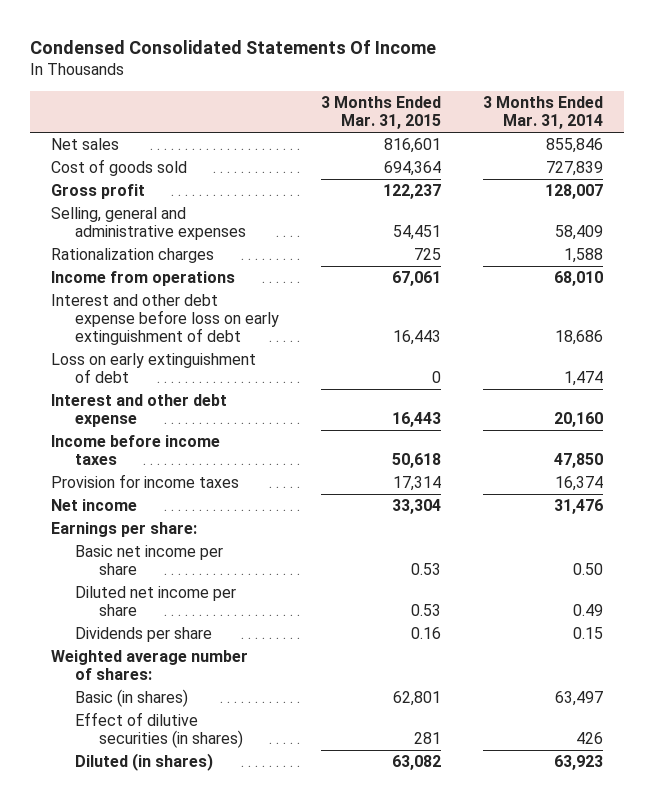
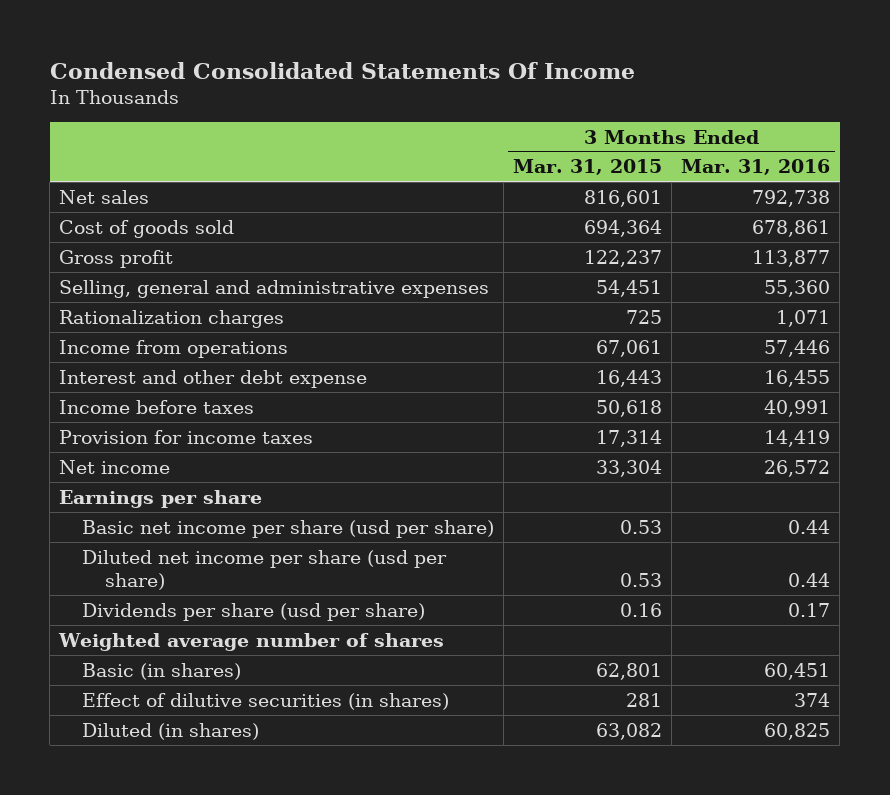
[482,96,603,130] 3 Months Ended Mar. 31, 2014 -> none
none -> [681,159,831,176] Mar. 31, 2016
[50,294,279,346] Interest and other debt expense before loss on early extinguishment of debt -> none
[50,353,256,384] Loss on early extinguishment of debt -> none
[50,435,220,466] Income before income taxes -> [59,399,255,414] Income before taxes
[50,522,197,538] Earnings per share: -> [59,489,263,508] Earnings per share
[74,545,223,576] Basic net income per share -> [82,519,495,538] Basic net income per share (usd per share)
[74,586,236,617] Diluted net income per share -> [82,549,448,590] Diluted net income per share (usd per share)
[74,627,212,643] Dividends per share -> [82,602,426,621] Dividends per share (usd per share)
[50,650,248,681] Weighted average number of shares: -> [58,632,445,651] Weighted average number of shares

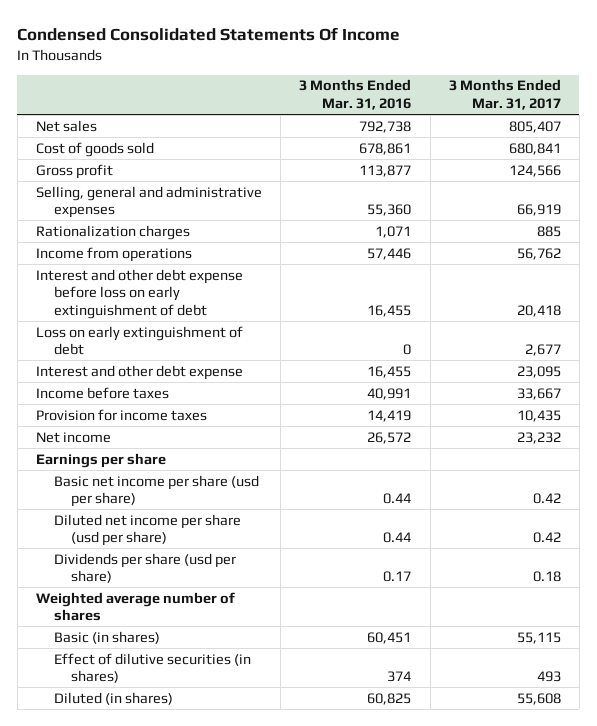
[513,159,663,176] Mar. 31, 2015 -> none
none -> [448,79,561,111] 3 Months Ended Mar. 31, 2017
none -> [36,268,244,320] Interest and other debt expense before loss on early extinguishment of debt
none -> [36,325,244,356] Loss on early extinguishment of debt

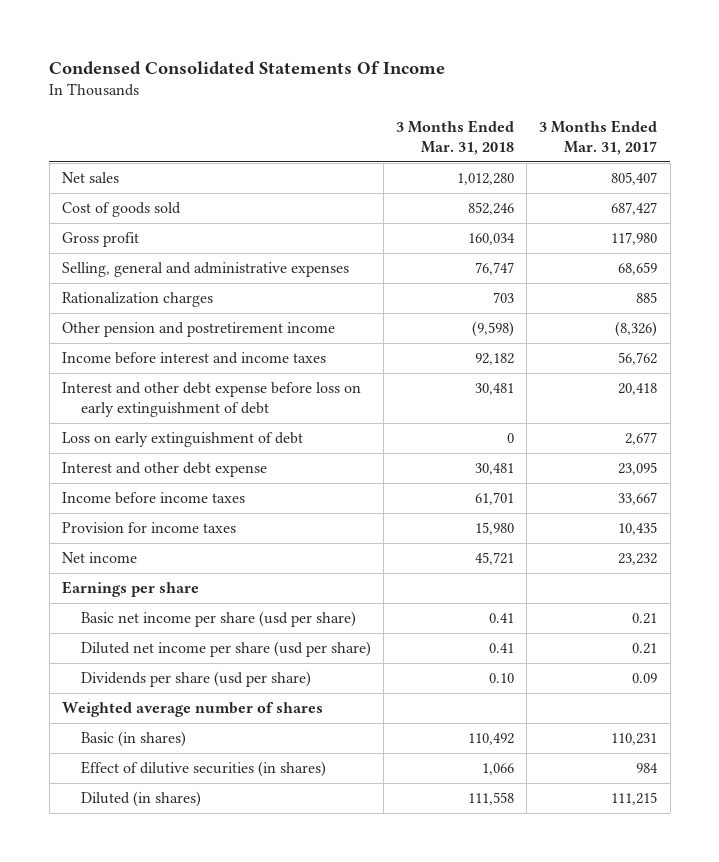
[299,79,412,111] 3 Months Ended Mar. 31, 2016 -> none
none -> [396,119,515,155] 3 Months Ended Mar. 31, 2018
[508,142,561,155] 680,841 -> [611,202,658,216] 687,427
[508,164,561,177] 124,566 -> [611,232,658,246] 117,980
[516,204,561,217] 66,919 -> [618,262,658,276] 68,659
none -> [61,322,335,338] Other pension and postretirement income
[36,246,193,262] Income from operations -> [61,352,326,365] Income before interest and income taxes
[36,386,170,399] Income before taxes -> [61,492,245,505] Income before income taxes
[532,493,561,505] 0.42 -> [632,613,658,625] 0.21
[532,532,561,544] 0.42 -> [632,643,658,655] 0.21
[532,571,561,583] 0.18 -> [632,673,658,684] 0.09
[516,631,561,644] 55,115 -> [611,733,658,746] 110,231
[536,671,561,683] 493 -> [636,763,659,774] 984
[516,692,561,705] 55,608 -> [611,792,658,806] 111,215

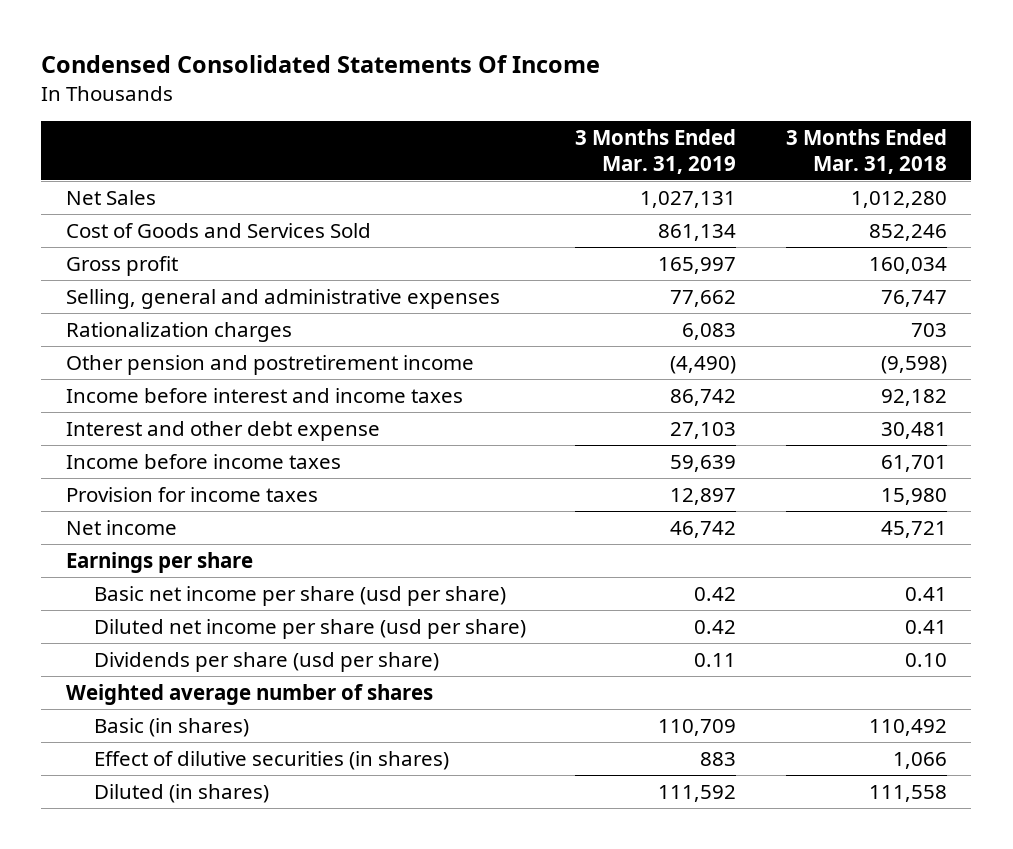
[539,119,658,155] 3 Months Ended Mar. 31, 2017 -> none
none -> [575,128,737,174] 3 Months Ended Mar. 31, 2019
[61,172,119,184] Net sales -> [66,189,157,205] Net Sales
[61,202,181,218] Cost of goods sold -> [66,222,372,238] Cost of Goods and Services Sold
[61,382,361,418] Interest and other debt expense before loss on early extinguishment of debt -> none
[61,432,303,448] Loss on early extinguishment of debt -> none

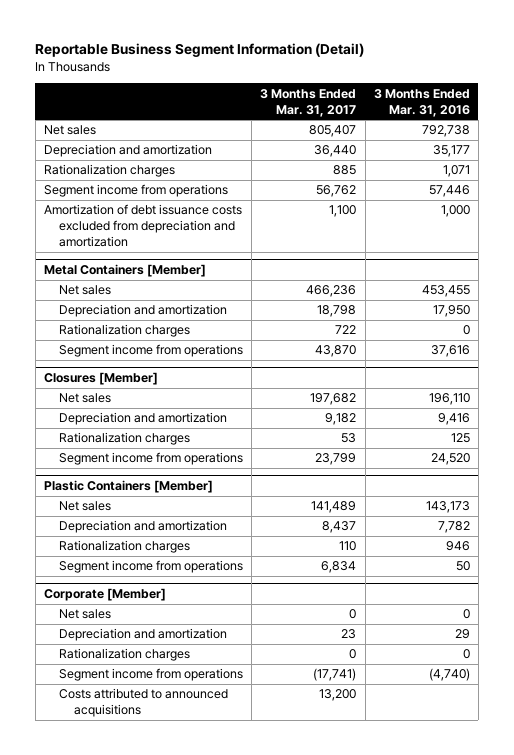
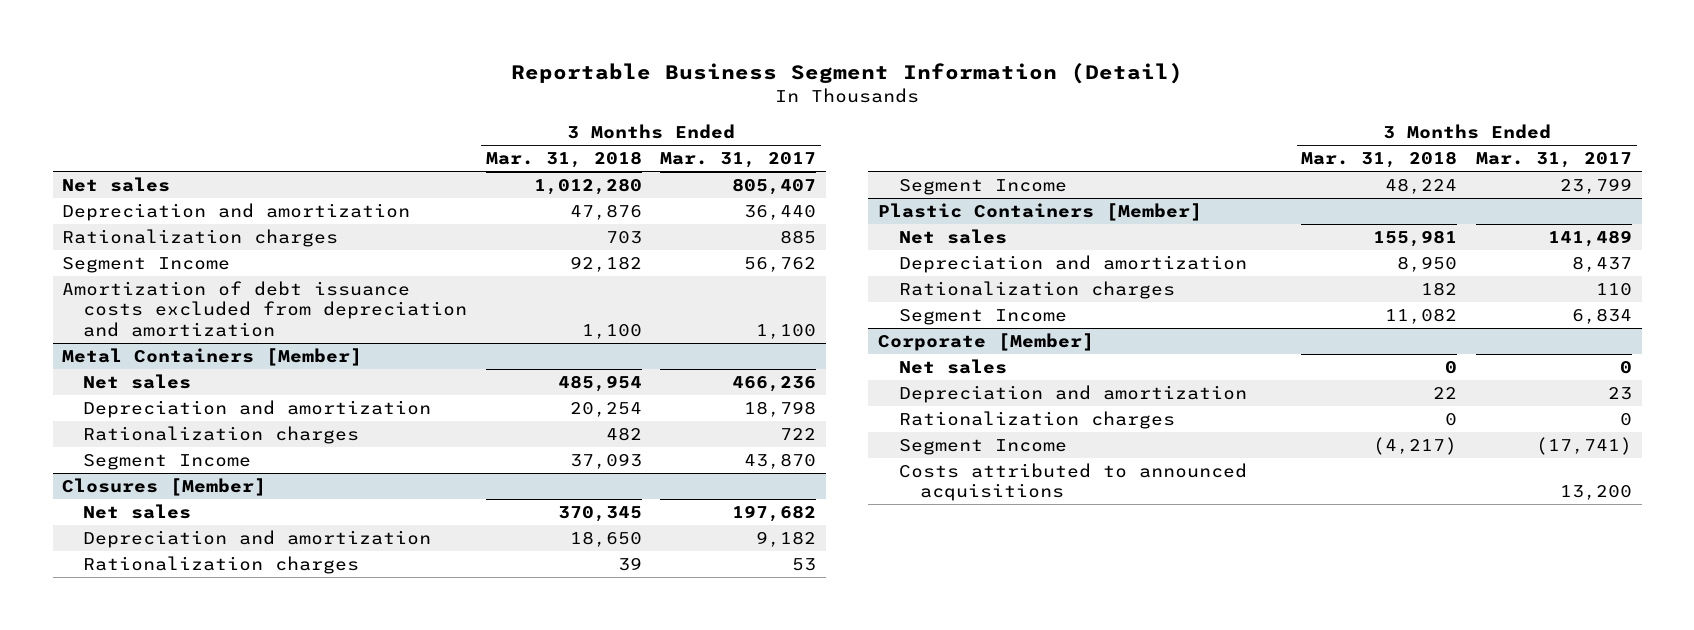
[373,88,470,117] 3 Months Ended Mar. 31, 2016 -> none
none -> [485,151,642,169] Mar. 31, 2018
[43,184,228,198] Segment income from operations -> [61,256,230,273] Segment Income
[58,344,243,358] Segment income from operations -> [82,453,251,470] Segment Income
[58,452,243,466] Segment income from operations -> [898,178,1067,195] Segment Income
[58,560,243,574] Segment income from operations -> [898,308,1067,325] Segment Income
[58,668,243,682] Segment income from operations -> [898,438,1067,455] Segment Income

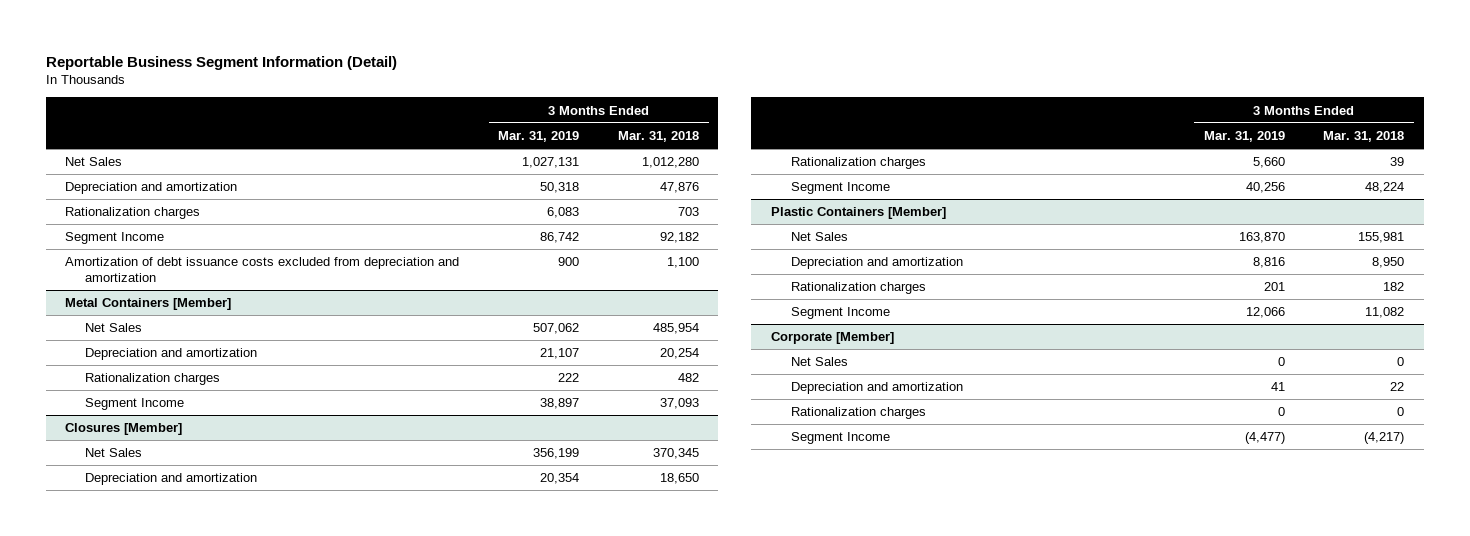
[660,152,817,169] Mar. 31, 2017 -> none
none -> [498,131,580,143] Mar. 31, 2019
[61,176,170,192] Net sales -> [65,157,123,167] Net Sales
[82,373,191,389] Net sales -> [85,323,143,333] Net Sales
[82,503,191,519] Net sales -> [85,448,143,458] Net Sales
[898,228,1007,244] Net sales -> [790,232,848,242] Net Sales
[898,358,1007,374] Net sales -> [790,357,848,367] Net Sales
[898,462,1247,502] Costs attributed to announced acquisitions -> none

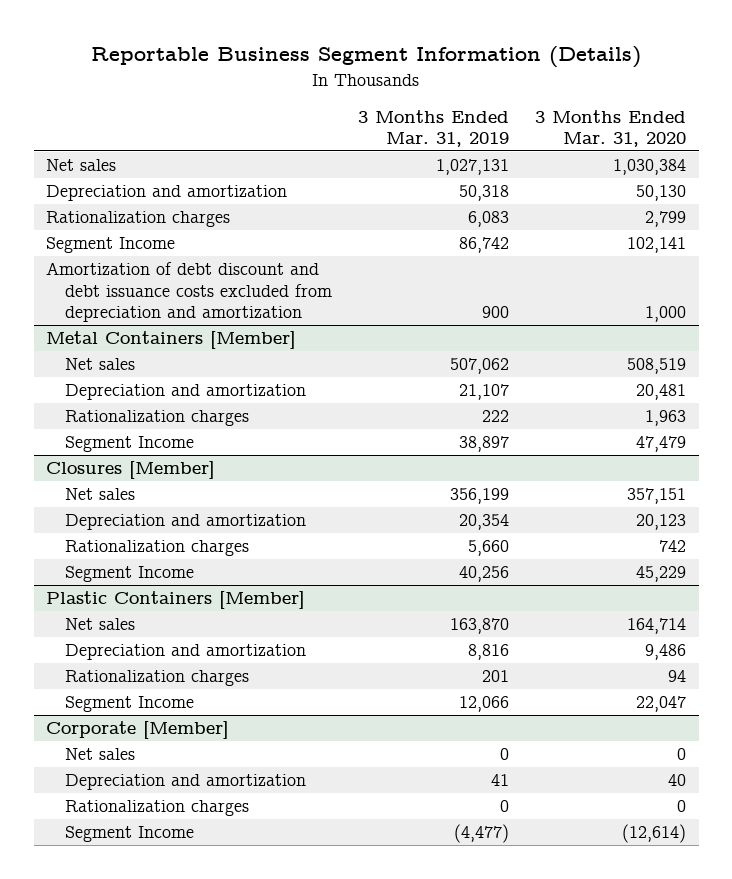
[46,55,398,70] Reportable Business Segment Information (Detail) -> [91,46,642,69] Reportable Business Segment Information (Details)
[618,131,700,143] Mar. 31, 2018 -> none
none -> [534,109,686,148] 3 Months Ended Mar. 31, 2020
[65,157,123,167] Net Sales -> [46,159,117,172] Net sales
[65,257,460,282] Amortization of debt issuance costs excluded from depreciation and amortization -> [46,262,333,322] Amortization of debt discount and debt issuance costs excluded from depreciation and amortization
[85,323,143,333] Net Sales -> [65,358,136,371] Net sales
[85,448,143,458] Net Sales -> [65,488,136,501] Net sales
[790,232,848,242] Net Sales -> [65,618,136,631] Net sales
[790,357,848,367] Net Sales -> [65,748,136,761] Net sales

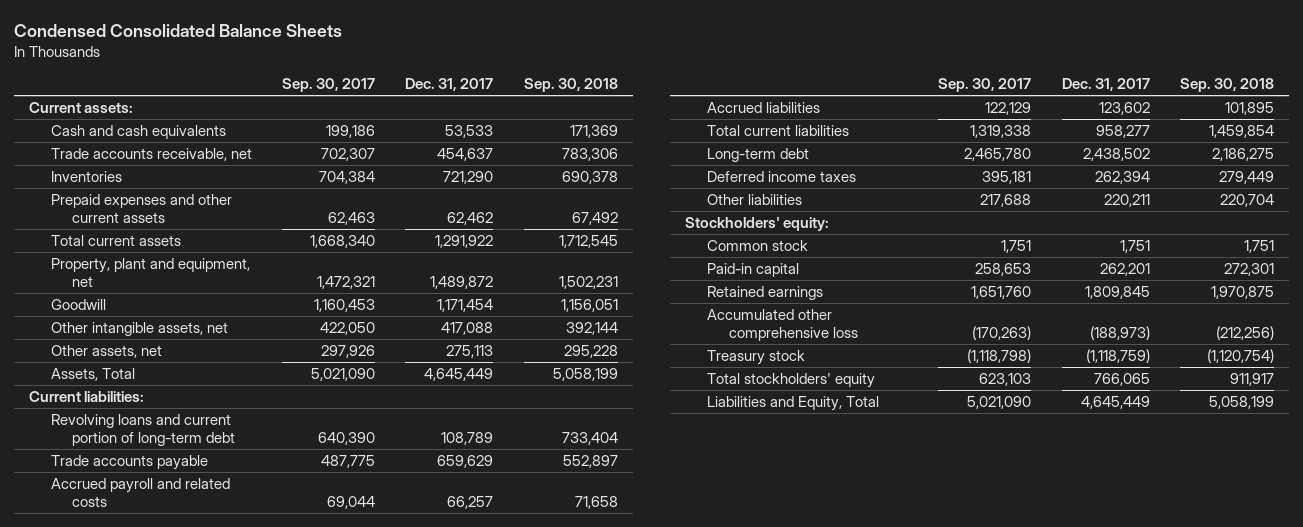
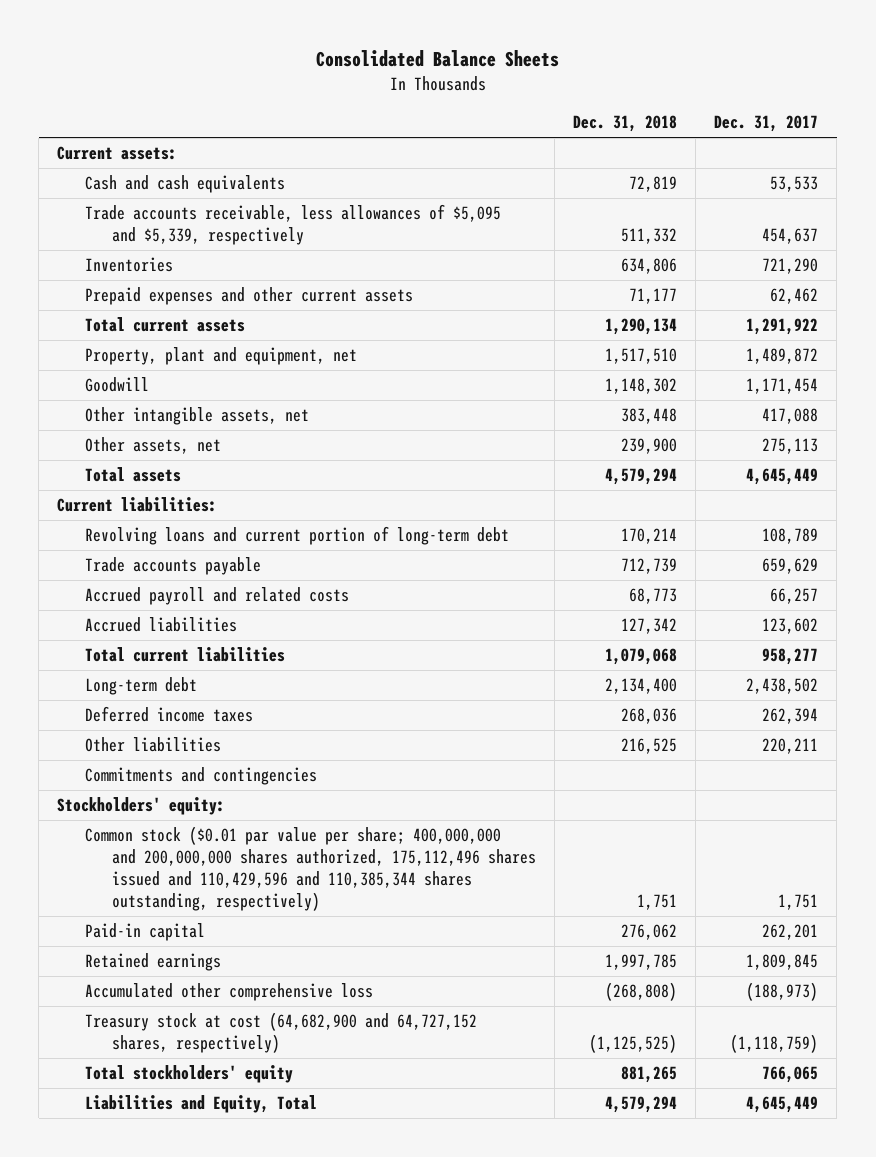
[13,23,342,37] Condensed Consolidated Balance Sheets -> [315,49,559,67] Consolidated Balance Sheets
[281,78,375,93] Sep. 30, 2017 -> none
[523,78,618,93] Sep. 30, 2018 -> none
none -> [573,115,678,133] Dec. 31, 2018
[50,147,252,161] Trade accounts receivable, net -> [84,204,501,246] Trade accounts receivable, less allowances of $5,095 and $5,339, respectively
[50,367,135,381] Assets, Total -> [84,467,181,483] Total assets
none -> [84,767,317,786] Commitments and contingencies
[707,239,809,251] Common stock -> [84,826,537,912] Common stock ($0.01 par value per share; 400,000,000 and 200,000,000 shares authorized, 175,112,496 shares issued and 110,429,596 and 110,385,344 shares outstanding, respectively)
[707,349,806,365] Treasury stock -> [84,1012,477,1054] Treasury stock at cost (64,682,900 and 64,727,152 shares, respectively)

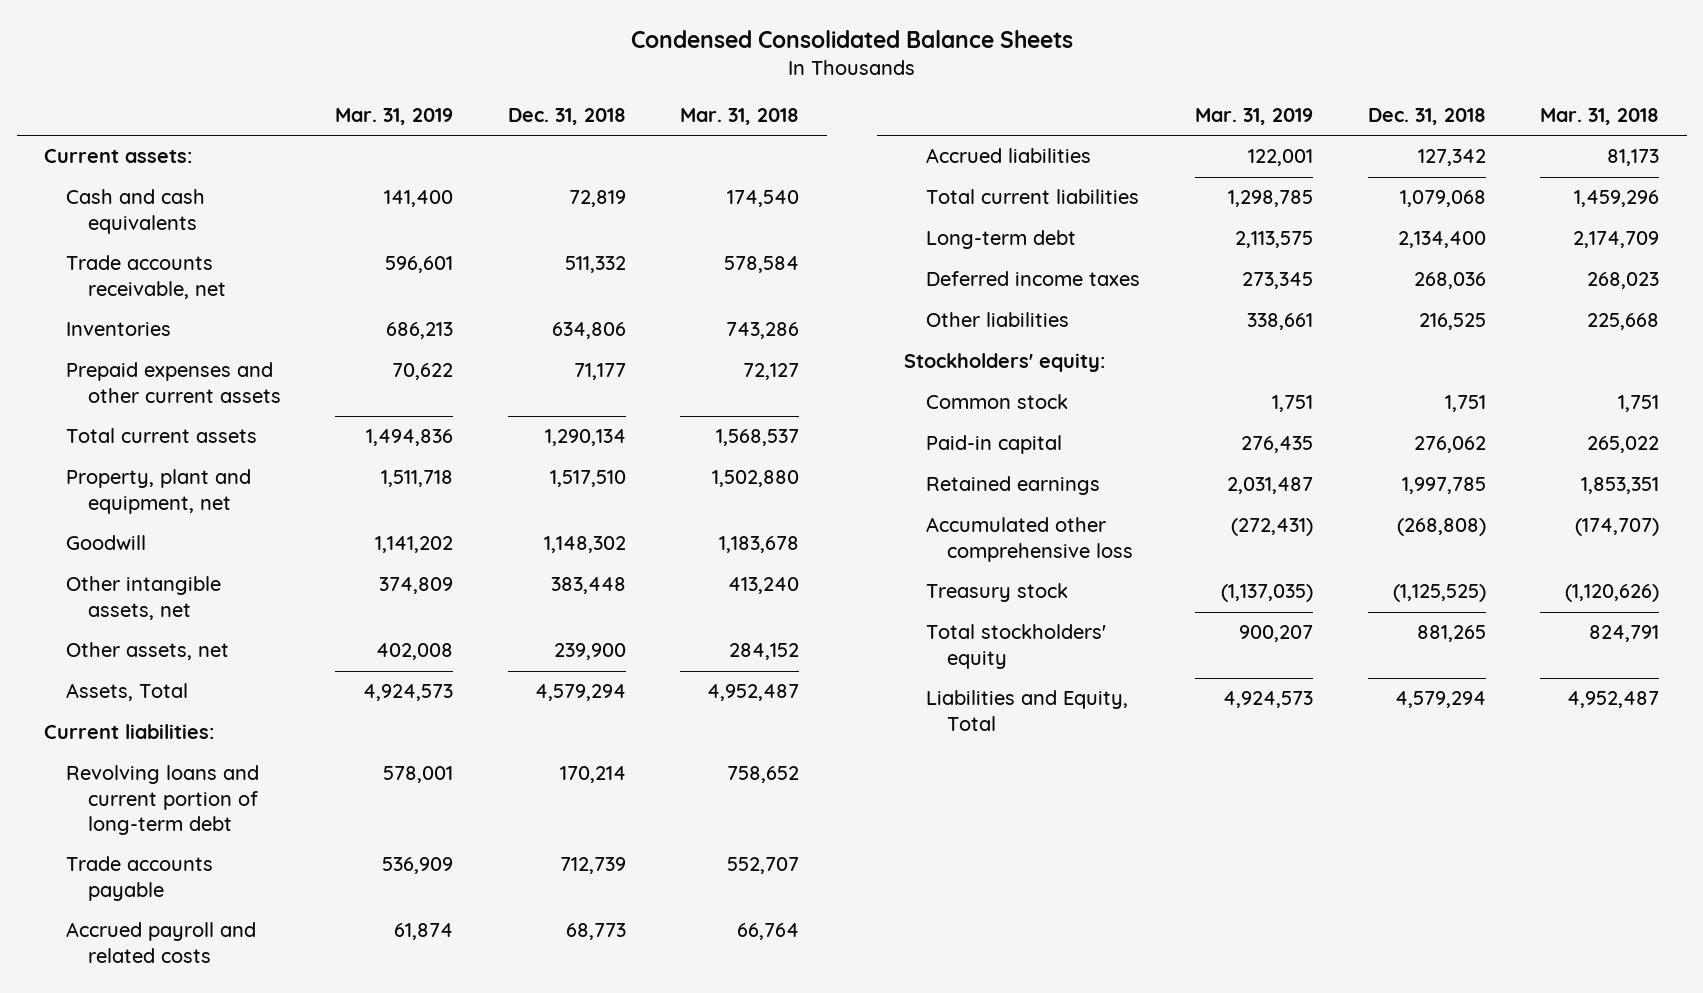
[315,49,559,67] Consolidated Balance Sheets -> [630,29,1073,48] Condensed Consolidated Balance Sheets
[714,115,819,133] Dec. 31, 2017 -> none
none -> [335,108,454,126] Mar. 31, 2019
none -> [680,108,800,126] Mar. 31, 2018
[84,204,501,246] Trade accounts receivable, less allowances of $5,095 and $5,339, respectively -> [65,255,226,299] Trade accounts receivable, net
[84,467,181,483] Total assets -> [65,683,188,702] Assets, Total
[84,767,317,786] Commitments and contingencies -> none
[84,826,537,912] Common stock ($0.01 par value per share; 400,000,000 and 200,000,000 shares authorized, 175,112,496 shares issued and 110,429,596 and 110,385,344 shares outstanding, respectively) -> [925,394,1068,410] Common stock
[84,1012,477,1054] Treasury stock at cost (64,682,900 and 64,727,152 shares, respectively) -> [925,583,1068,603] Treasury stock

